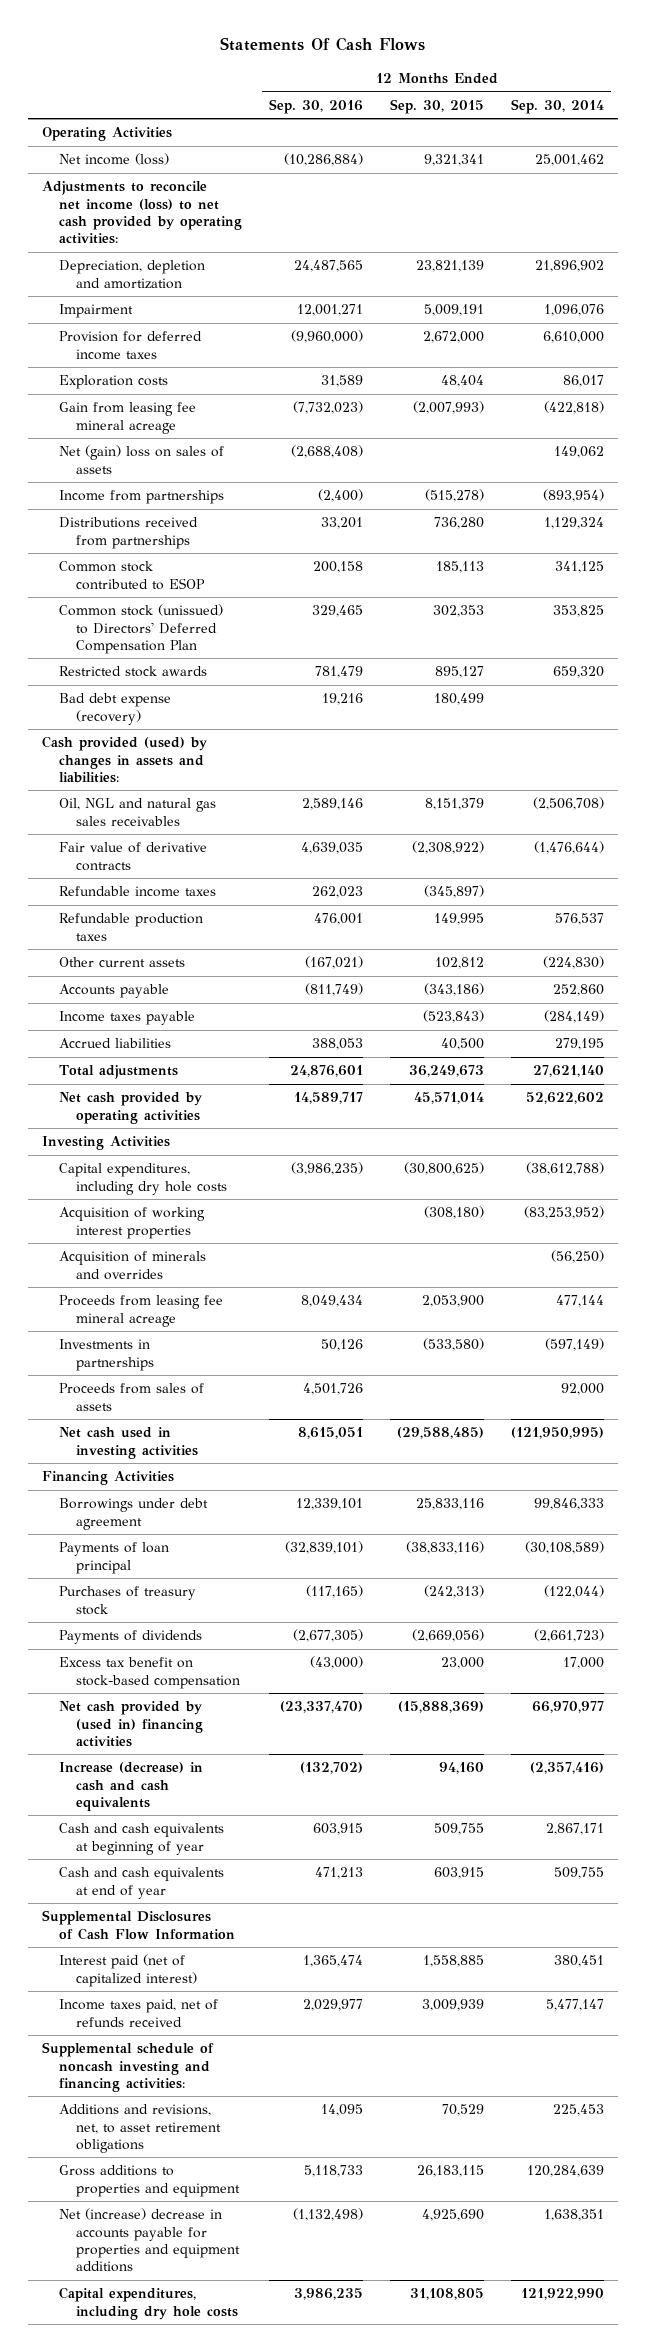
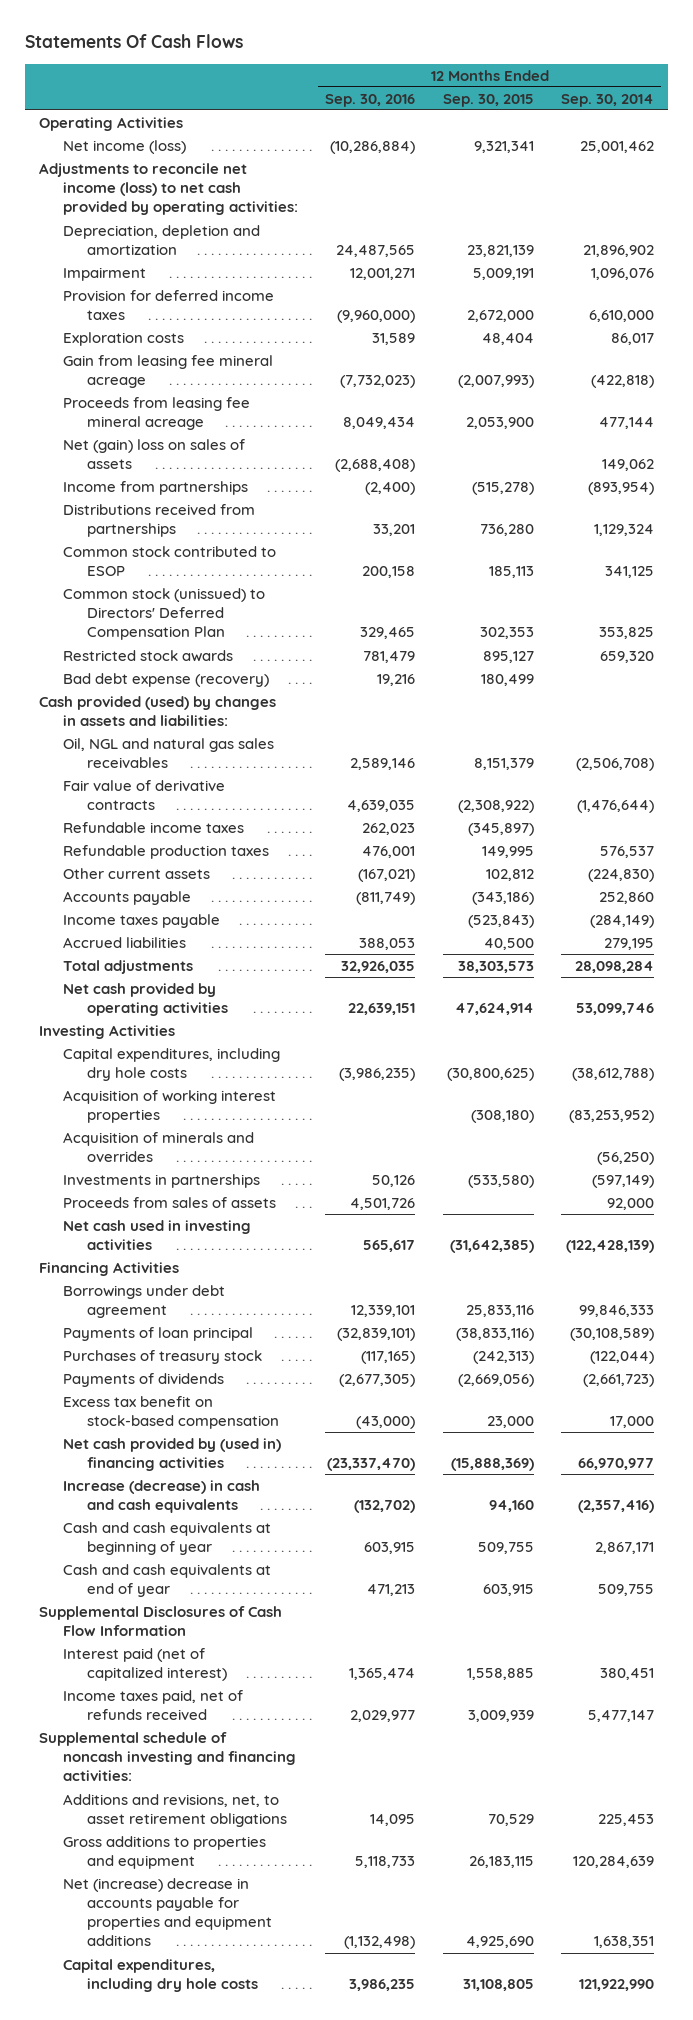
[58,1295,223,1327] Proceeds from leasing fee mineral acreage -> [62,396,250,431] Proceeds from leasing fee mineral acreage
[290,1065,364,1078] 24,876,601 -> [341,960,416,973] 32,926,035
[409,1065,485,1078] 36,249,673 -> [457,960,534,973] 38,303,573
[533,1065,605,1078] 27,621,140 -> [575,960,655,973] 28,098,284
[294,1092,364,1105] 14,589,717 -> [348,1003,416,1016] 22,639,151
[414,1092,485,1105] 45,571,014 -> [454,1003,534,1016] 47,624,914
[526,1092,605,1105] 52,622,602 -> [576,1003,655,1016] 53,099,746
[298,1427,364,1440] 8,615,051 -> [363,1240,416,1253] 565,617
[397,1427,485,1440] (29,588,485) -> [449,1240,534,1254] (31,642,385)
[511,1427,605,1440] (121,950,995) -> [566,1240,655,1254] (122,428,139)

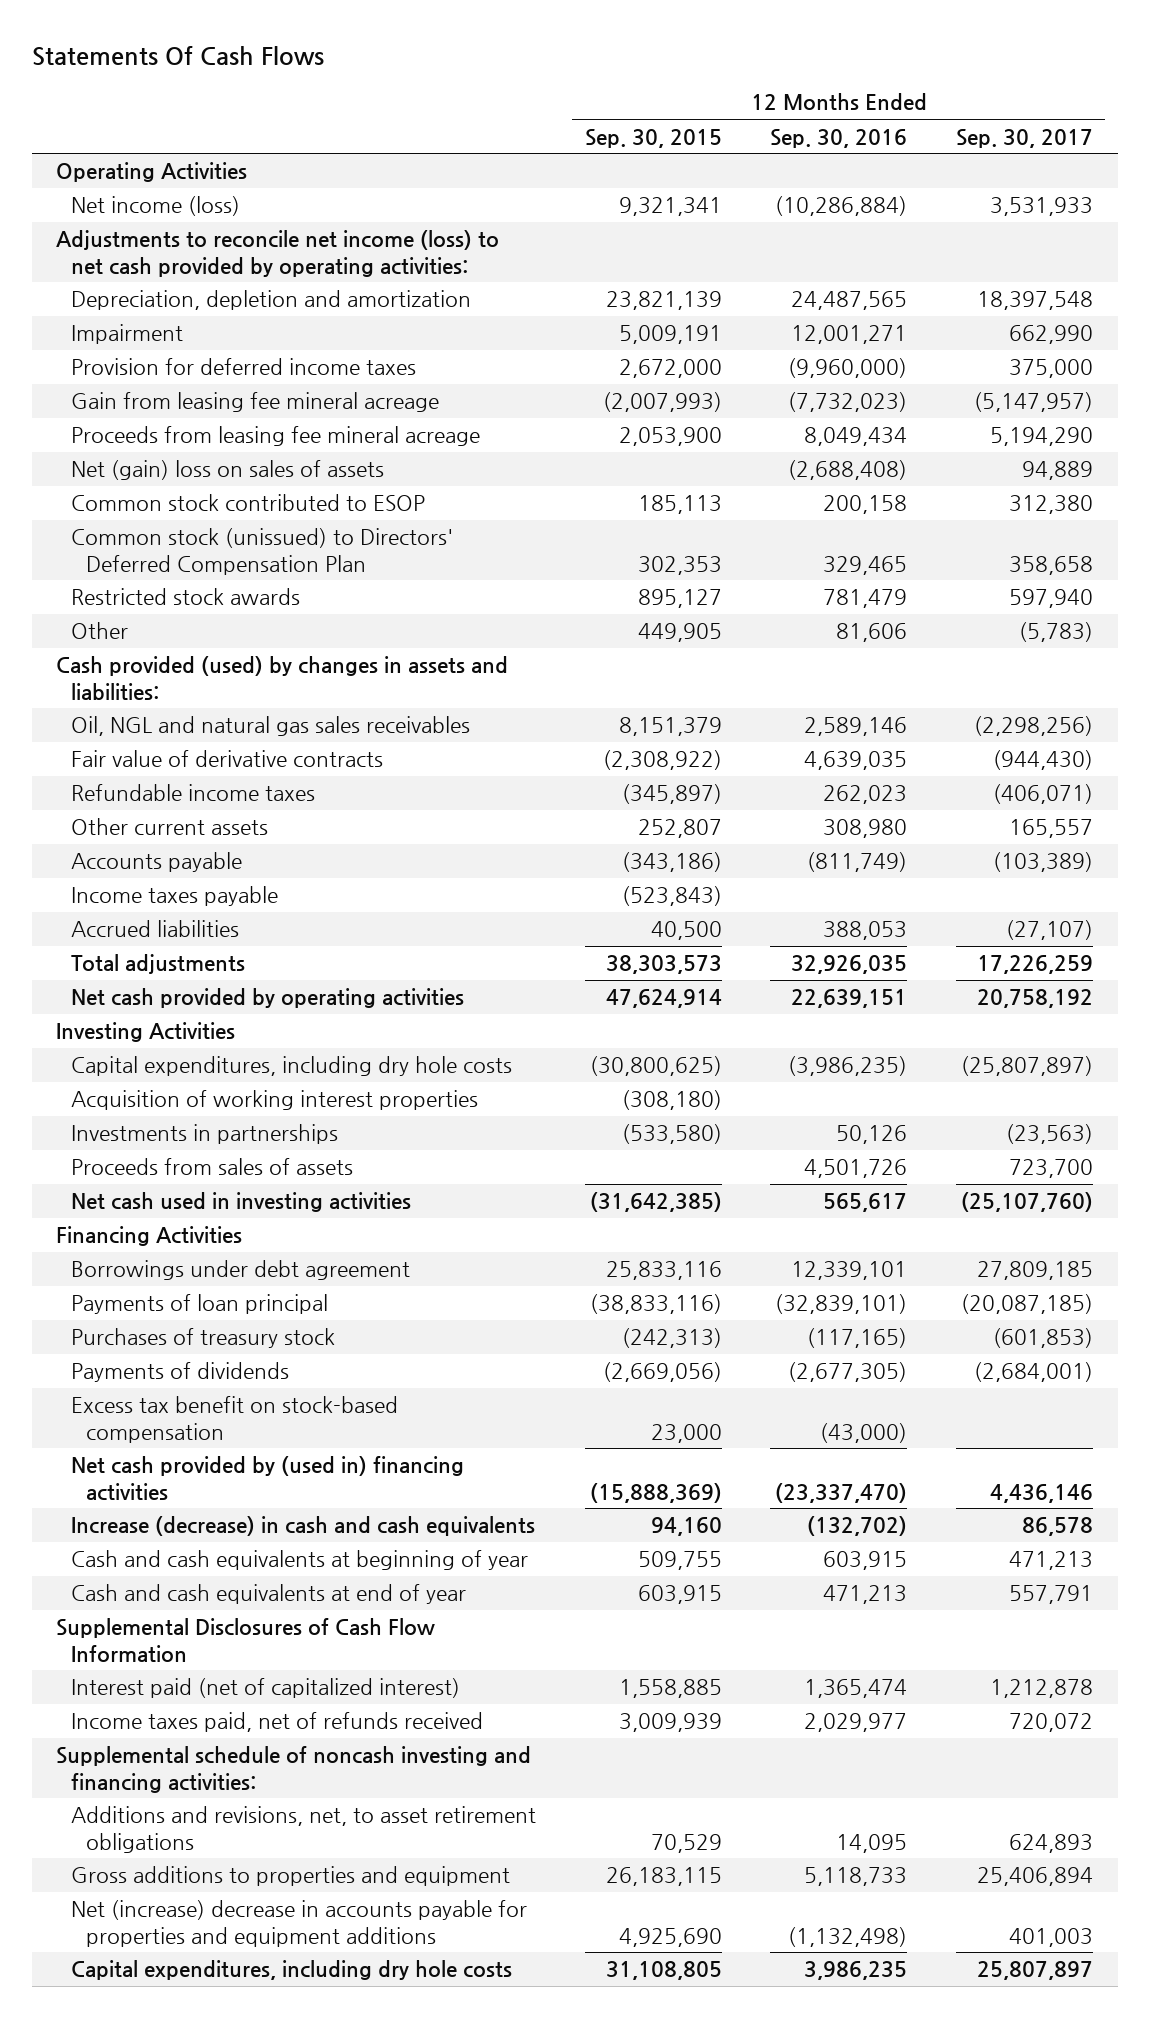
[561,93,655,107] Sep. 30, 2014 -> none
none -> [956,128,1094,148] Sep. 30, 2017
[62,331,184,346] Exploration costs -> none
[62,480,248,495] Income from partnerships -> none
[62,503,255,538] Distributions received from partnerships -> none
[62,672,269,687] Bad debt expense (recovery) -> none
none -> [70,622,128,640] Other
[62,844,269,859] Refundable production taxes -> none
[358,868,416,882] (167,021) -> [823,819,908,839] 308,980
[485,868,534,881] 102,812 -> [637,819,722,839] 252,807
[62,1131,254,1163] Acquisition of minerals and overrides -> none

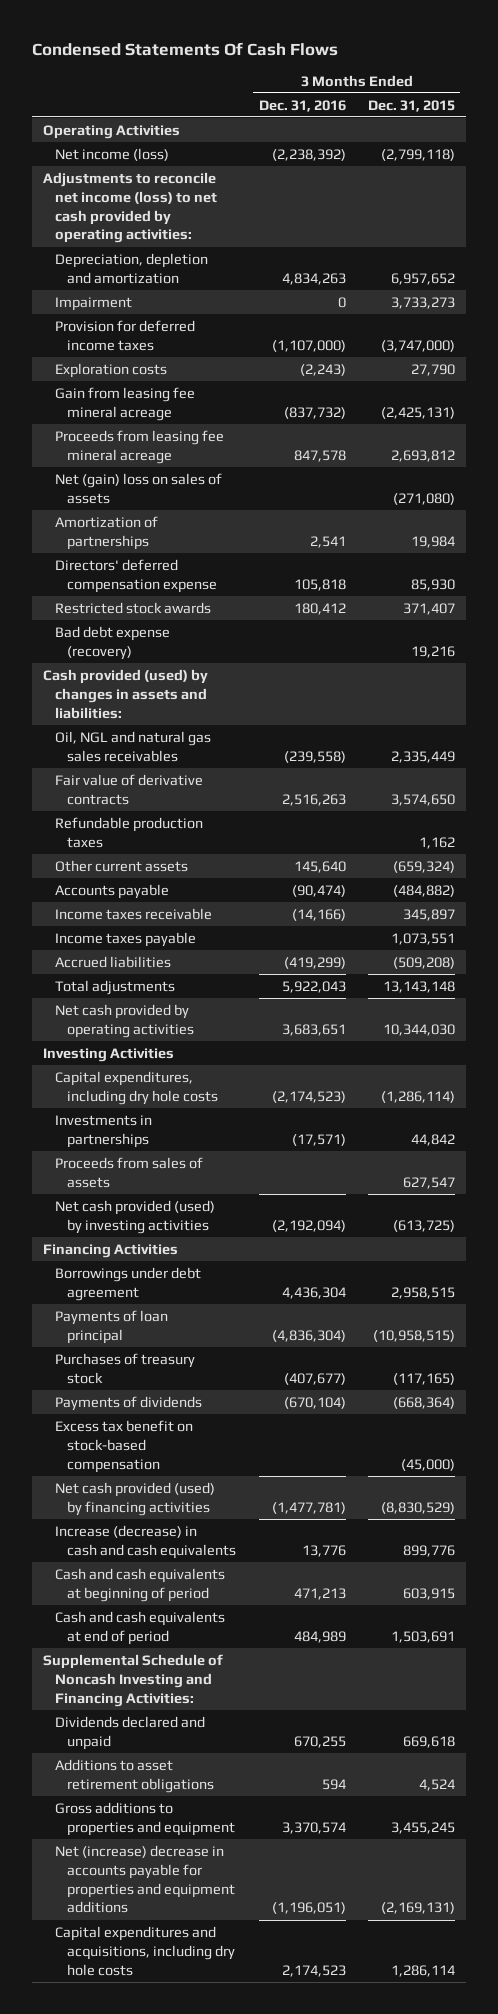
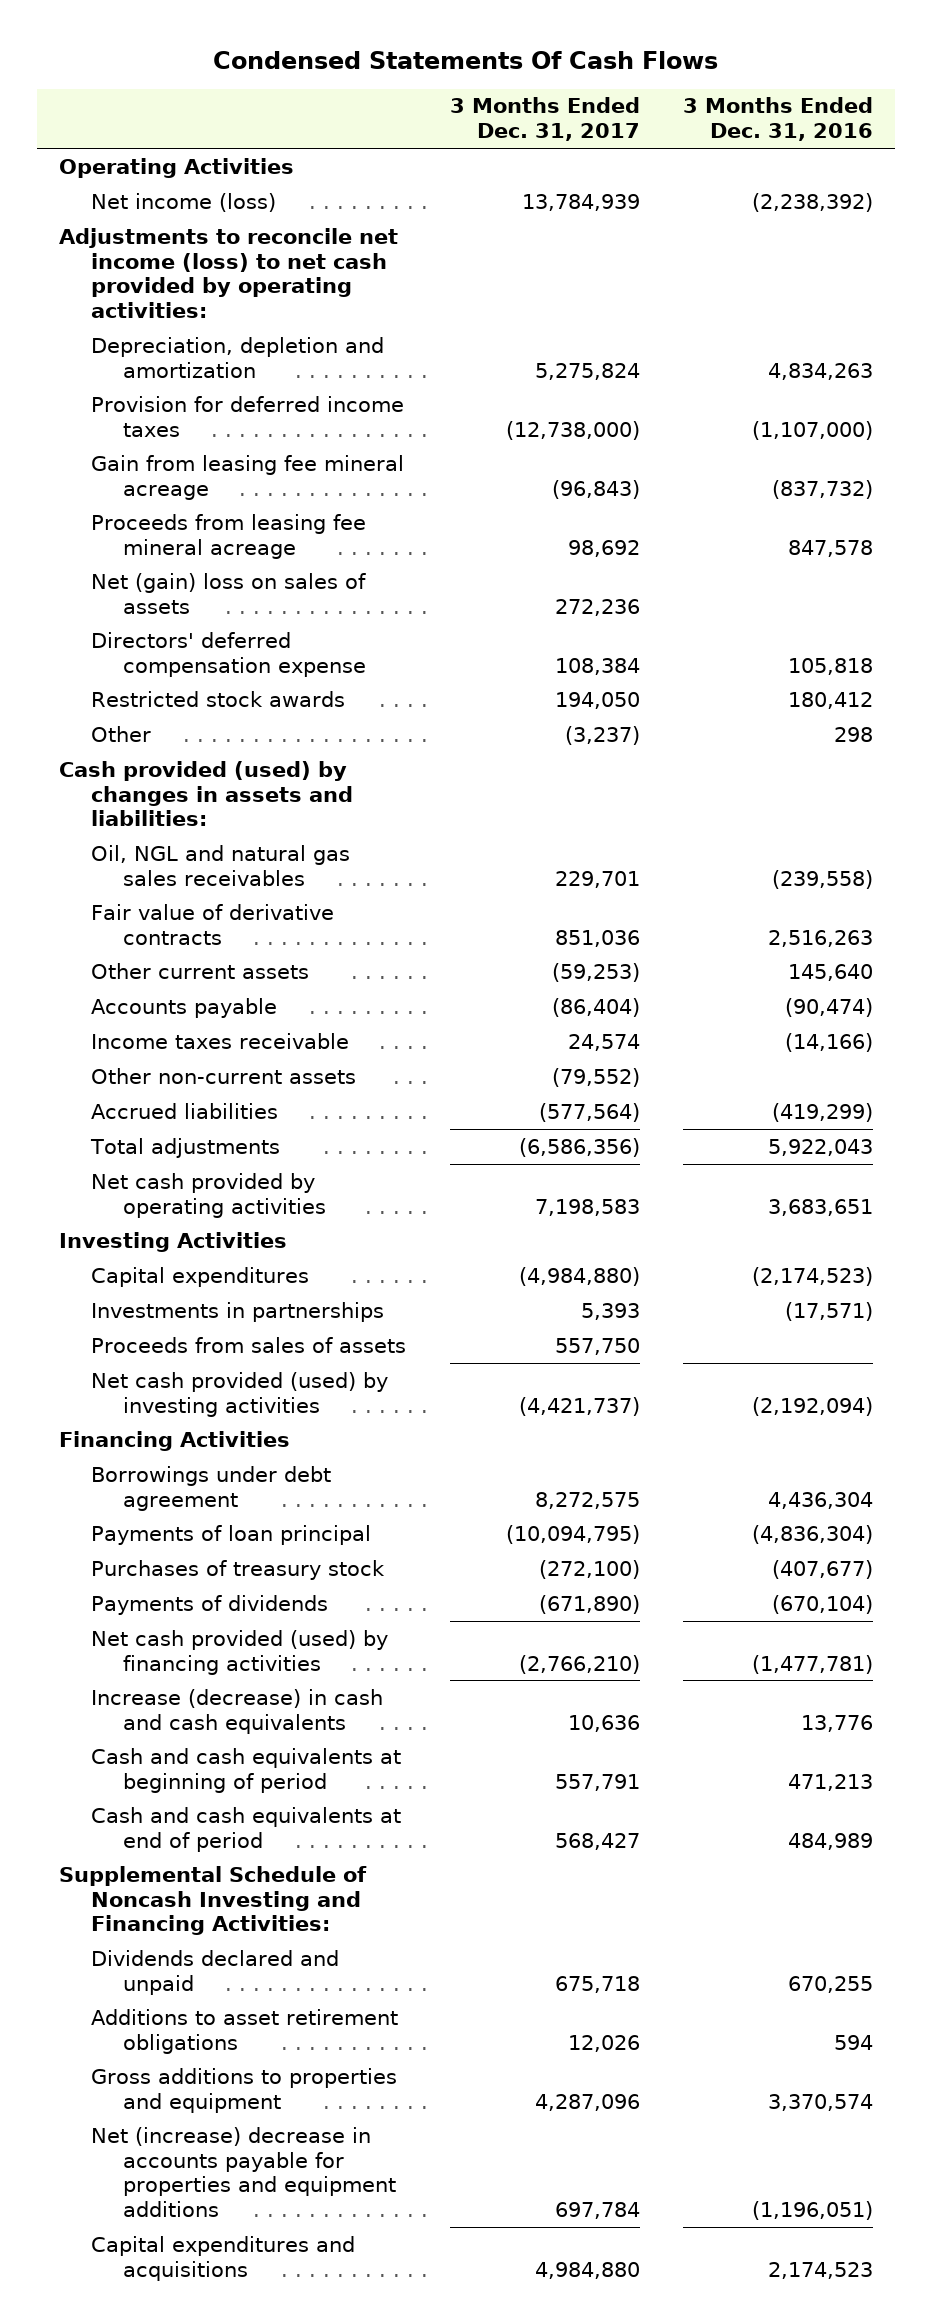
[367,99,455,112] Dec. 31, 2015 -> none
none -> [449,97,640,142] 3 Months Ended Dec. 31, 2017
[55,296,133,311] Impairment -> none
[55,362,168,378] Exploration costs -> none
[55,515,159,550] Amortization of partnerships -> none
[55,625,171,660] Bad debt expense (recovery) -> none
none -> [91,725,152,742] Other
[55,816,204,848] Refundable production taxes -> none
[55,931,197,947] Income taxes payable -> none
none -> [91,1067,357,1084] Other non-current assets
[55,1070,219,1105] Capital expenditures, including dry hole costs -> [91,1266,310,1287] Capital expenditures
[55,1419,194,1473] Excess tax benefit on stock-based compensation -> none
[55,1925,236,1976] Capital expenditures and acquisitions, including dry hole costs -> [91,2235,356,2281] Capital expenditures and acquisitions

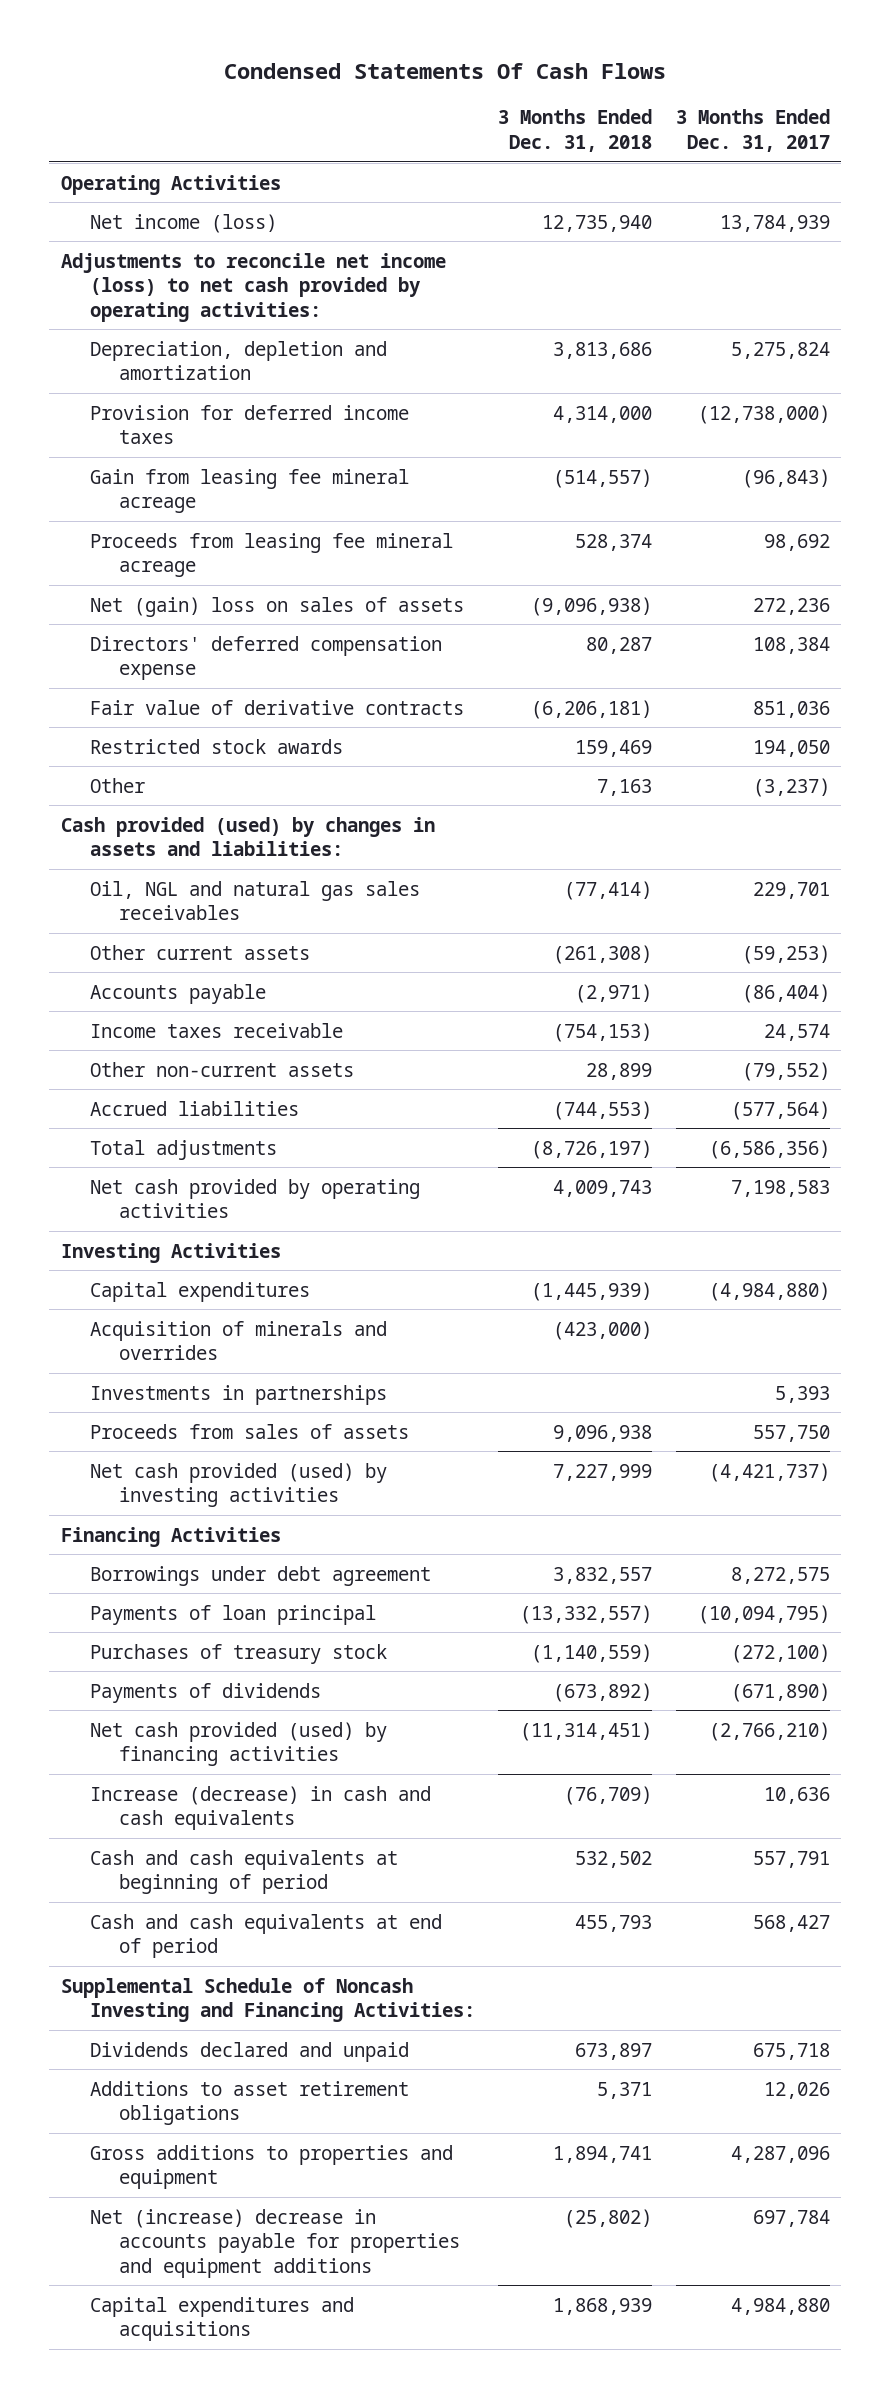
[682,97,873,142] 3 Months Ended Dec. 31, 2016 -> none
none -> [498,109,653,152] 3 Months Ended Dec. 31, 2018
[91,903,335,945] Fair value of derivative contracts -> [89,699,464,715] Fair value of derivative contracts
none -> [89,1320,387,1361] Acquisition of minerals and overrides

